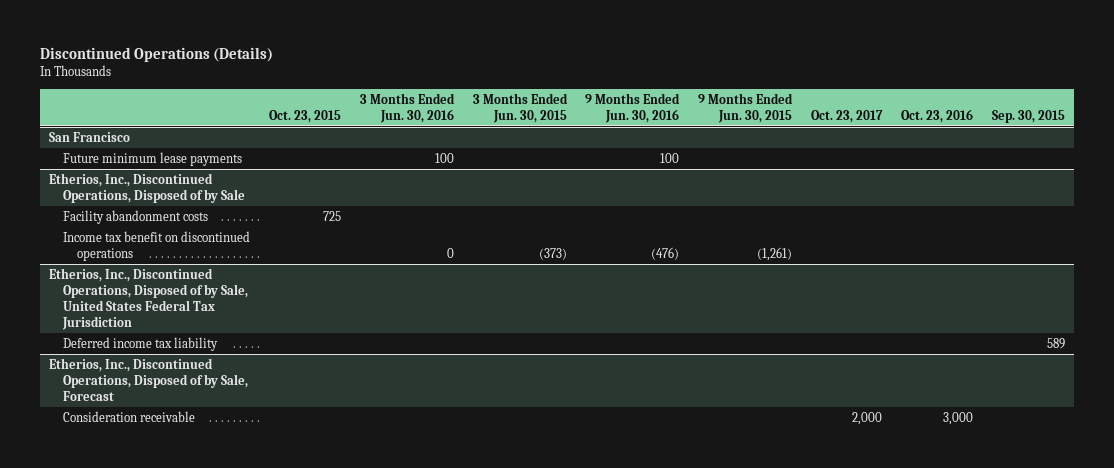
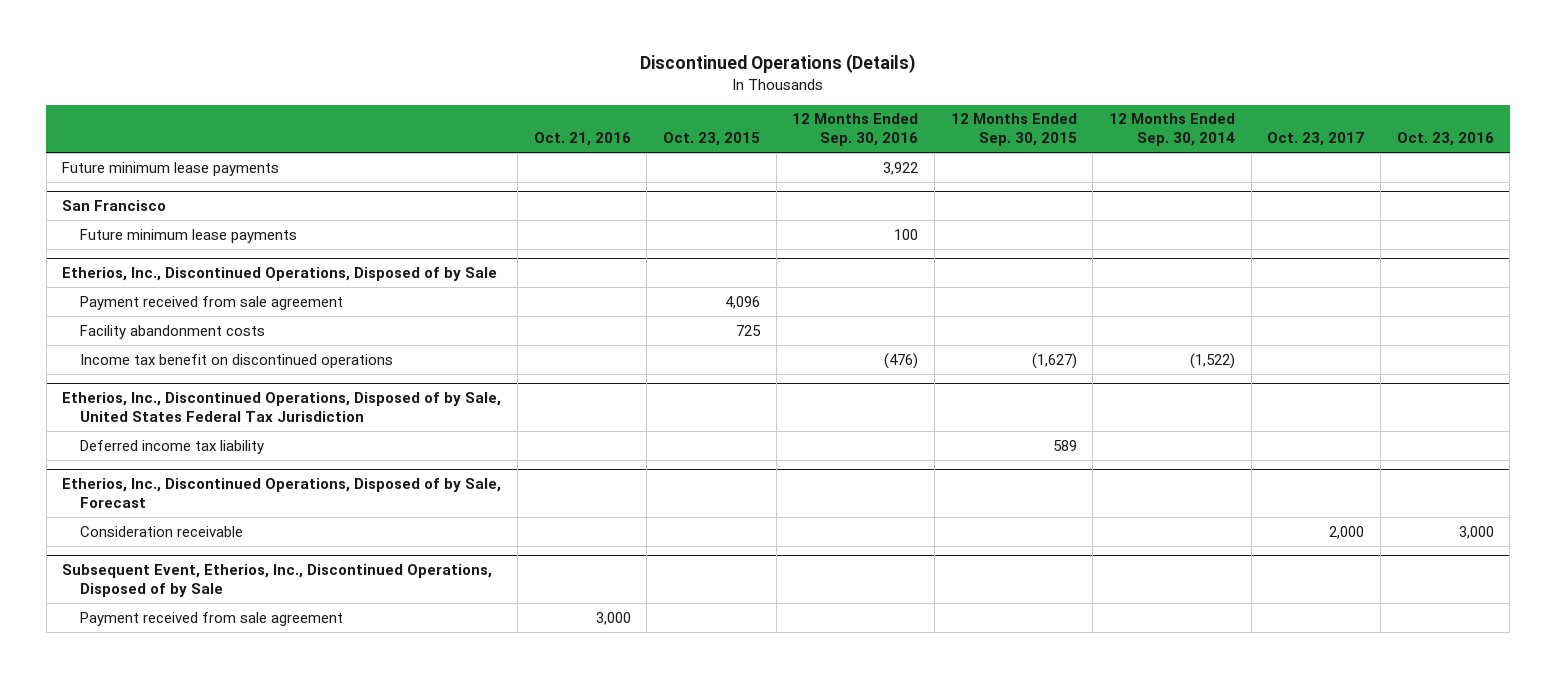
[359,92,455,123] 3 Months Ended Jun. 30, 2016 -> none
[472,92,568,123] 3 Months Ended Jun. 30, 2015 -> none
[585,92,681,123] 9 Months Ended Jun. 30, 2016 -> none
[698,92,794,123] 9 Months Ended Jun. 30, 2015 -> none
[991,109,1065,123] Sep. 30, 2015 -> none
none -> [533,132,631,147] Oct. 21, 2016
none -> [792,113,919,147] 12 Months Ended Sep. 30, 2016
none -> [950,113,1077,147] 12 Months Ended Sep. 30, 2015
none -> [1108,113,1235,147] 12 Months Ended Sep. 30, 2014
none -> [62,161,280,176] Future minimum lease payments
none -> [80,295,344,310] Payment received from sale agreement
none -> [62,564,493,597] Subsequent Event, Etherios, Inc., Discontinued Operations, Disposed of by Sale
none -> [80,611,344,626] Payment received from sale agreement

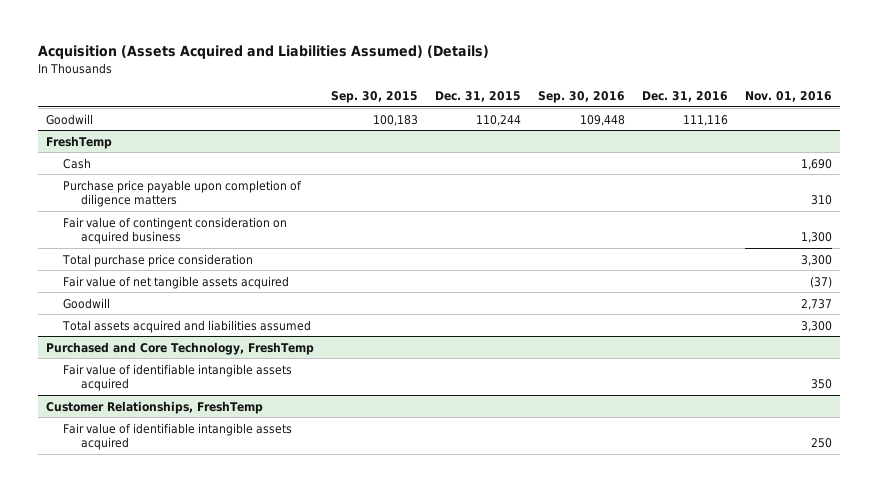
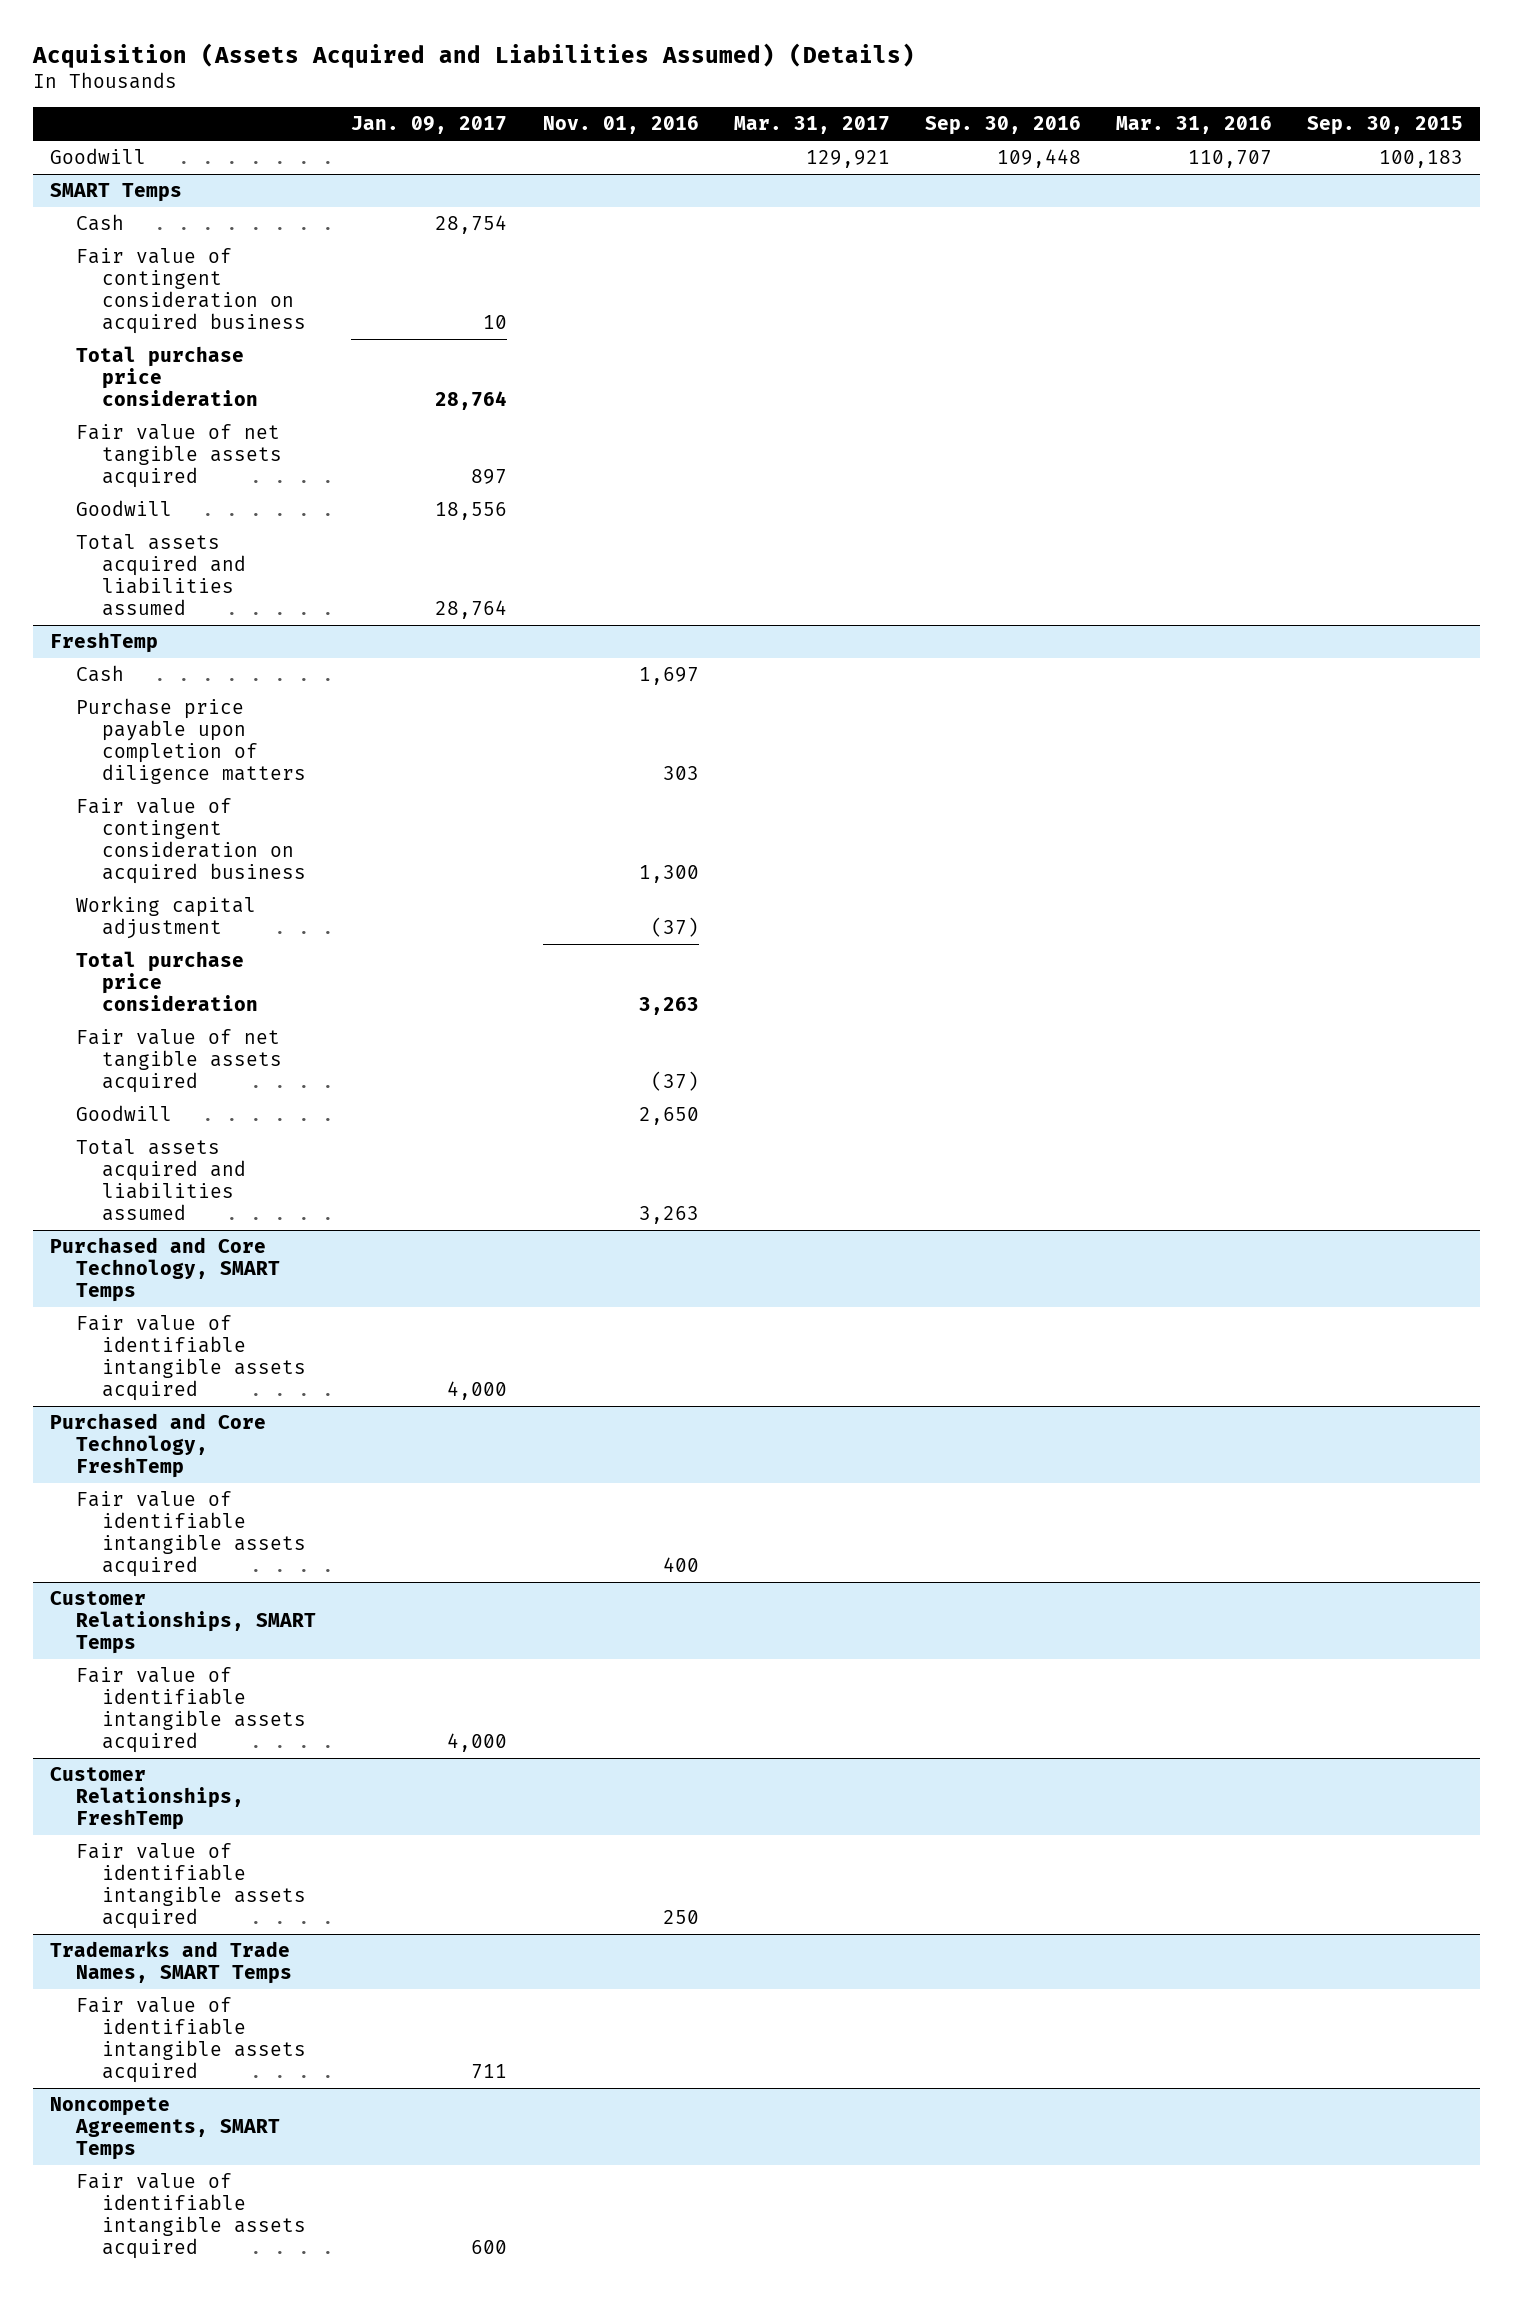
[434,91,521,103] Dec. 31, 2015 -> none
[641,91,728,103] Dec. 31, 2016 -> none
none -> [351,116,508,135] Jan. 09, 2017
none -> [733,116,890,135] Mar. 31, 2017
none -> [1115,116,1272,135] Mar. 31, 2016
none -> [50,183,183,203] SMART Temps
none -> [76,214,125,232] Cash
none -> [76,248,307,335] Fair value of contingent consideration on acquired business
none -> [76,346,259,407] Total purchase price consideration
none -> [76,424,283,489] Fair value of net tangible assets acquired
none -> [76,500,173,517] Goodwill
none -> [76,534,247,617] Total assets acquired and liabilities assumed
[800,158,832,170] 1,690 -> [638,667,699,686] 1,697
[810,195,832,206] 310 -> [662,766,699,781] 303
none -> [76,896,257,940] Working capital adjustment
[800,254,832,266] 3,300 -> [638,997,699,1016] 3,263
[800,298,832,310] 2,737 -> [638,1107,699,1126] 2,650
[800,320,832,332] 3,300 -> [638,1206,699,1225] 3,263
none -> [50,1237,281,1303] Purchased and Core Technology, SMART Temps
none -> [76,1315,307,1402] Fair value of identifiable intangible assets acquired
[810,379,832,390] 350 -> [662,1557,699,1573] 400
none -> [50,1591,317,1655] Customer Relationships, SMART Temps
none -> [76,1667,307,1754] Fair value of identifiable intangible assets acquired
none -> [50,1941,293,1985] Trademarks and Trade Names, SMART Temps
none -> [76,1997,307,2084] Fair value of identifiable intangible assets acquired
none -> [50,2097,281,2161] Noncompete Agreements, SMART Temps
none -> [76,2173,307,2260] Fair value of identifiable intangible assets acquired

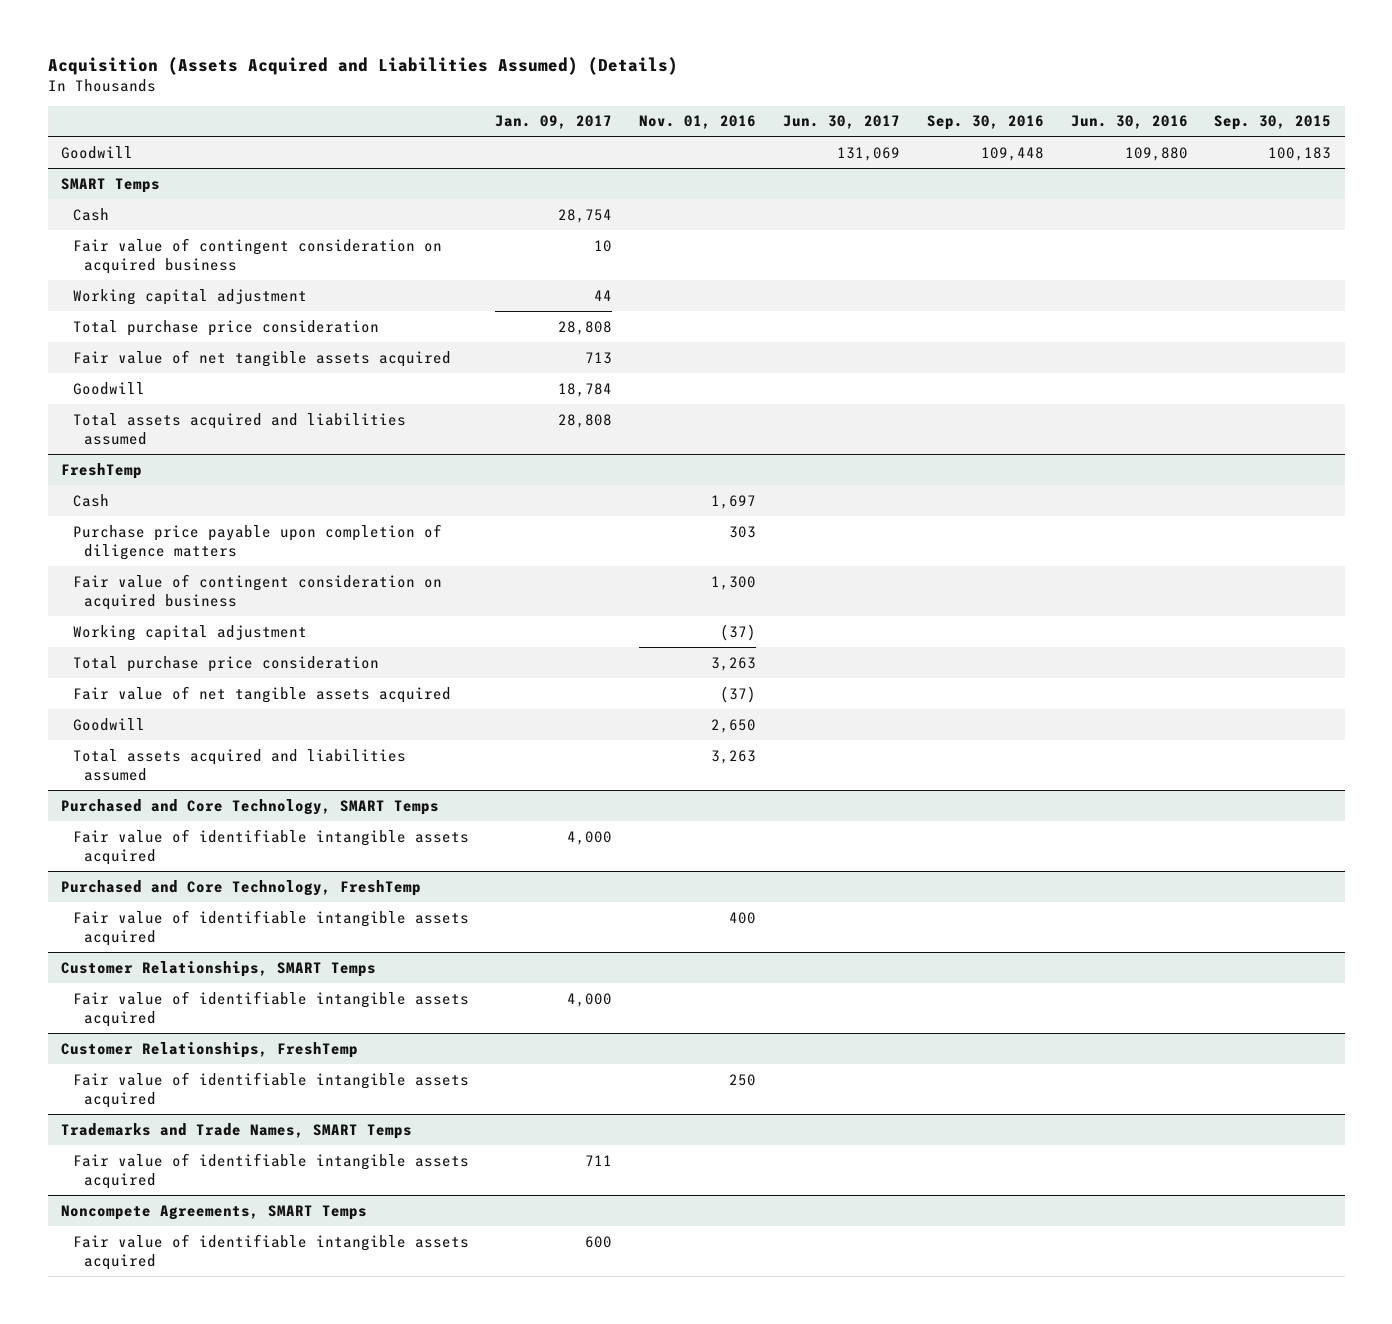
[733,116,890,135] Mar. 31, 2017 -> none
[1115,116,1272,135] Mar. 31, 2016 -> none
none -> [782,115,900,130] Jun. 30, 2017
none -> [1070,115,1188,130] Jun. 30, 2016
none -> [72,288,307,305] Working capital adjustment
[435,391,508,411] 28,764 -> [558,320,613,335] 28,808
[471,469,508,485] 897 -> [585,351,613,364] 713
[435,502,508,521] 18,556 -> [558,382,613,397] 18,784
[435,600,508,620] 28,764 -> [558,413,613,428] 28,808

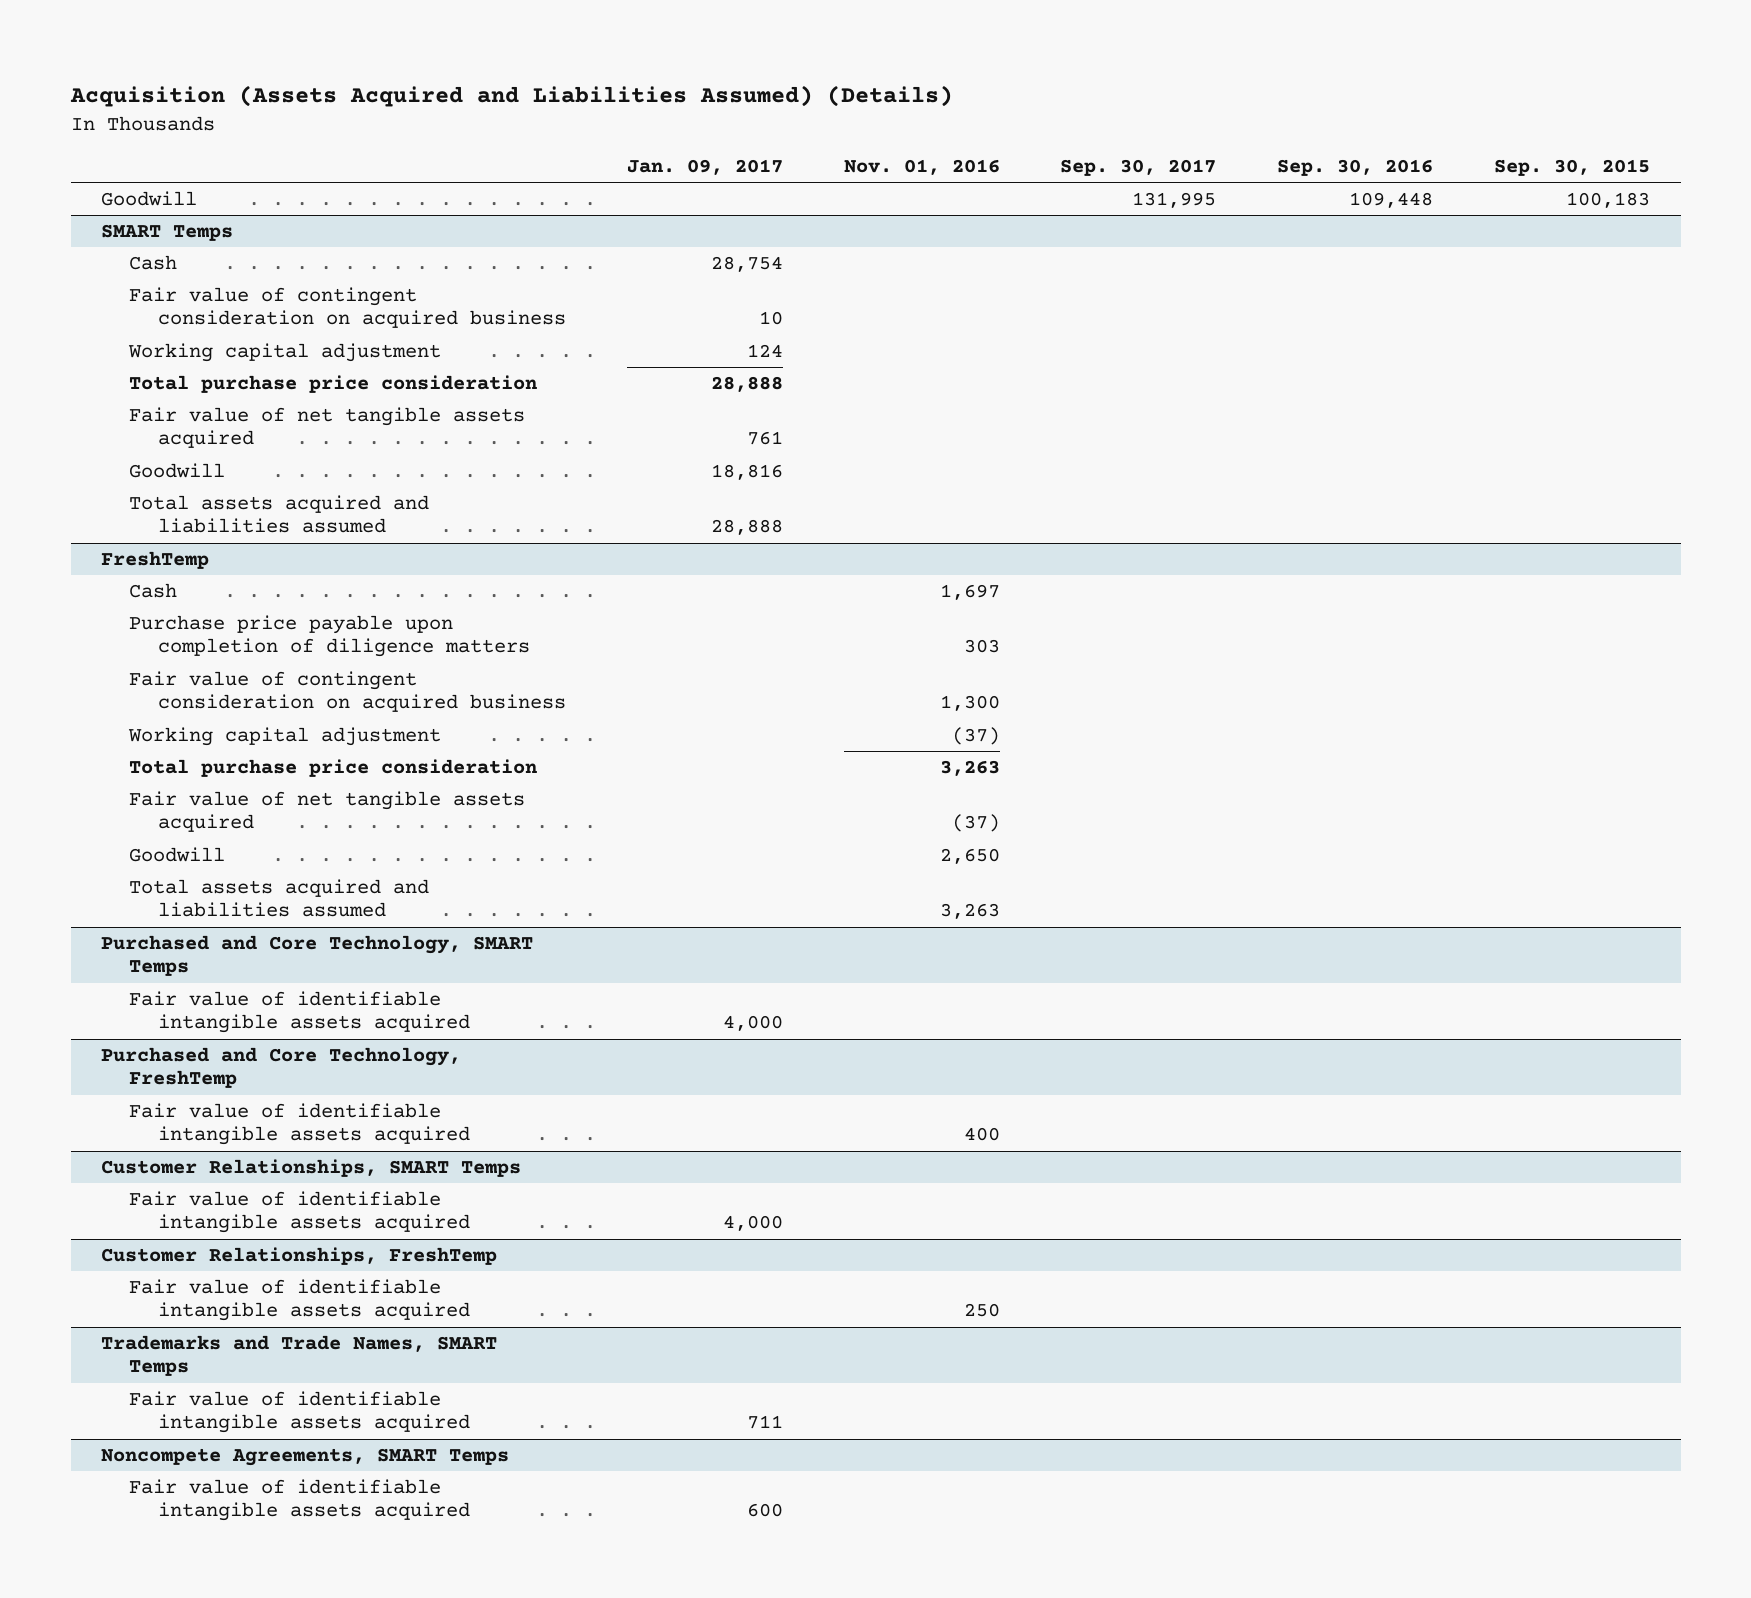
[782,115,900,130] Jun. 30, 2017 -> none
[1070,115,1188,130] Jun. 30, 2016 -> none
none -> [1060,159,1217,177] Sep. 30, 2017
[594,289,613,301] 44 -> [746,343,783,357] 124
[558,320,613,335] 28,808 -> [710,375,783,392] 28,888
[585,351,613,364] 713 -> [746,431,783,446] 761
[558,382,613,397] 18,784 -> [710,463,783,480] 18,816
[558,413,613,428] 28,808 -> [710,519,783,536] 28,888

